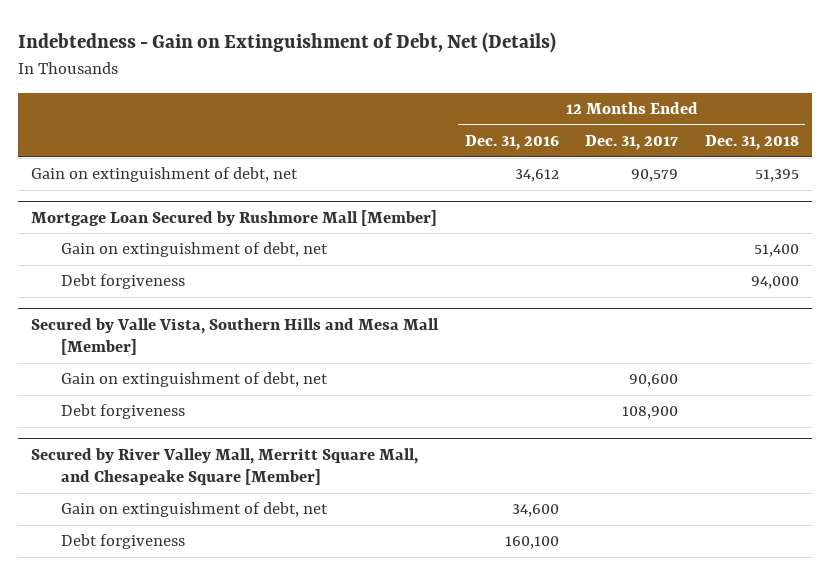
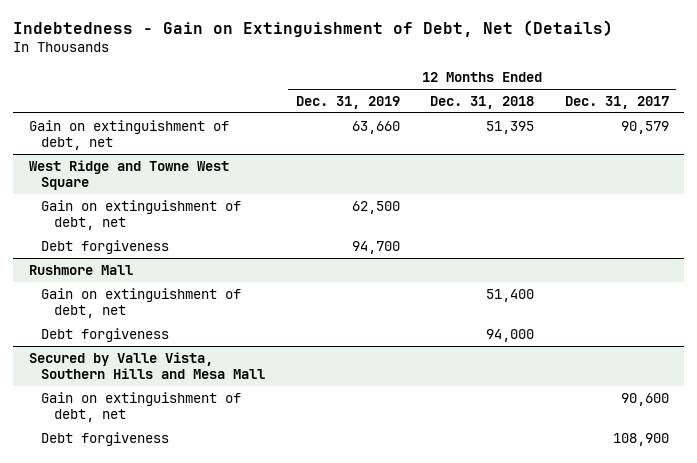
[464,135,559,151] Dec. 31, 2016 -> none
none -> [295,95,400,109] Dec. 31, 2019
none -> [28,159,229,191] West Ridge and Towne West Square
none -> [41,199,242,231] Gain on extinguishment of debt, net
none -> [41,239,170,254] Debt forgiveness
[31,209,438,226] Mortgage Loan Secured by Rushmore Mall [Member] -> [28,264,133,275] Rushmore Mall
[31,317,440,356] Secured by Valle Vista, Southern Hills and Mesa Mall [Member] -> [28,351,266,380] Secured by Valle Vista, Southern Hills and Mesa Mall
[31,447,419,486] Secured by River Valley Mall, Merritt Square Mall, and Chesapeake Square [Member] -> none
[61,502,329,518] Gain on extinguishment of debt, net -> none
[61,534,186,550] Debt forgiveness -> none

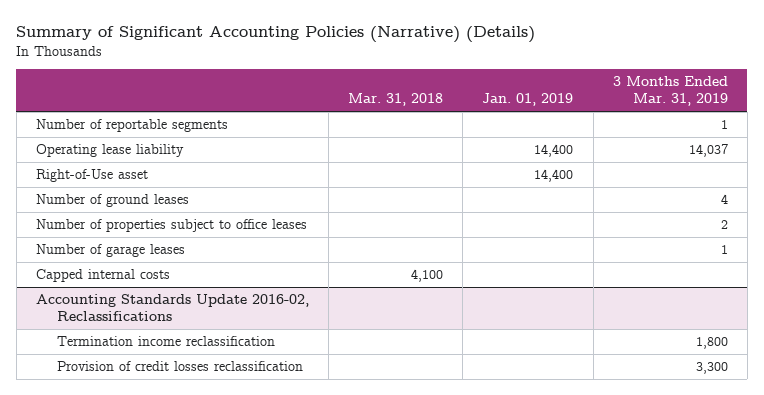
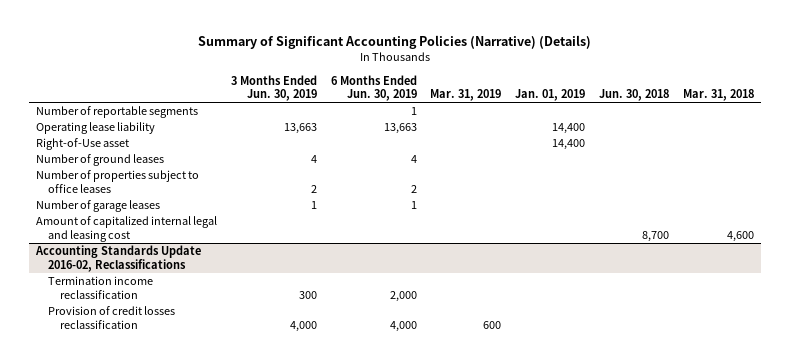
[612,76,728,107] 3 Months Ended Mar. 31, 2019 -> none
none -> [230,74,317,102] 3 Months Ended Jun. 30, 2019
none -> [330,74,417,102] 6 Months Ended Jun. 30, 2019
none -> [430,89,502,102] Mar. 31, 2019
none -> [598,89,669,102] Jun. 30, 2018
[35,269,170,283] Capped internal costs -> [36,216,218,242] Amount of capitalized internal legal and leasing cost
[411,269,444,283] 4,100 -> [726,230,754,242] 4,600

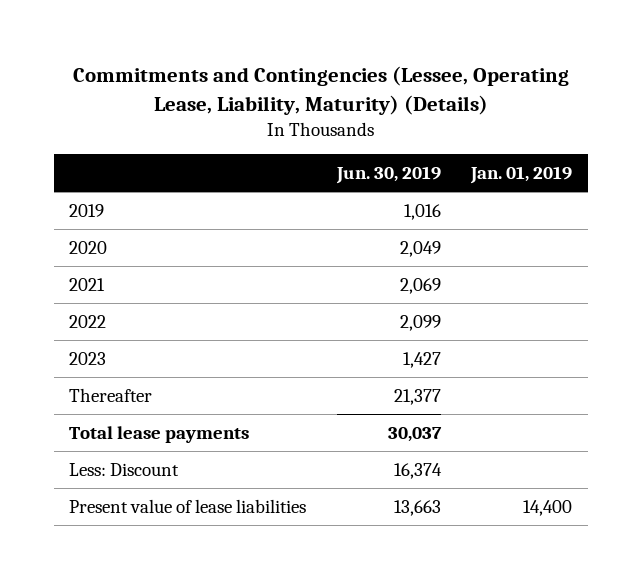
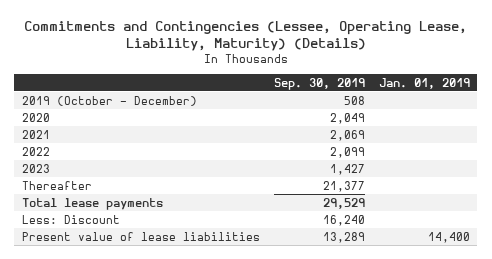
[335,165,441,184] Jun. 30, 2019 -> none
none -> [273,77,365,90] Sep. 30, 2019
[69,203,105,217] 2019 -> [21,95,197,106] 2019 (October - December)

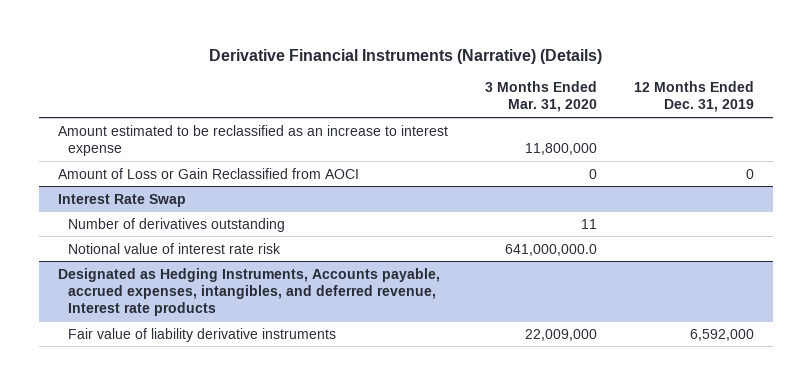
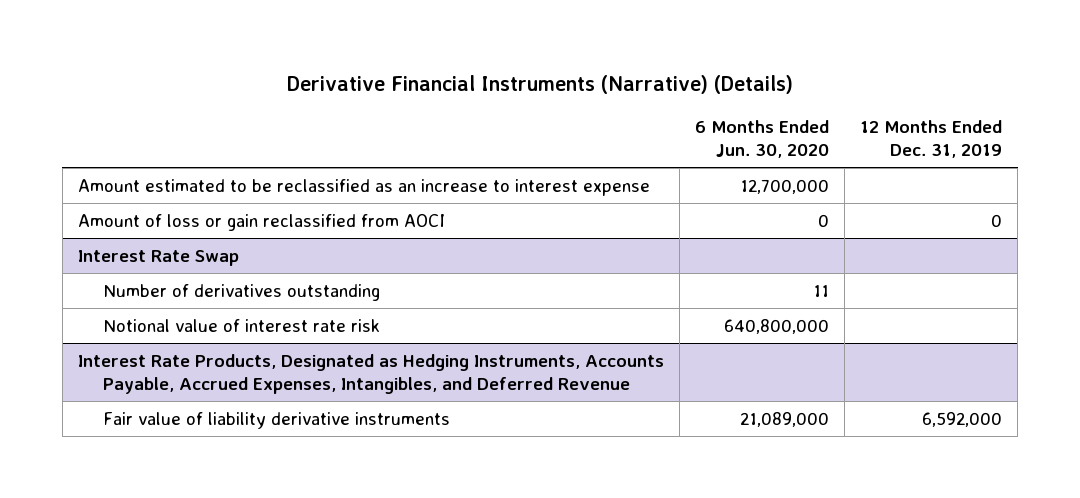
[484,81,597,113] 3 Months Ended Mar. 31, 2020 -> none
none -> [695,119,830,159] 6 Months Ended Jun. 30, 2020
[57,167,359,179] Amount of Loss or Gain Reclassified from AOCI -> [77,213,445,231] Amount of loss or gain reclassified from AOCI
[57,267,440,316] Designated as Hedging Instruments, Accounts payable, accrued expenses, intangibles, and deferred revenue, Interest rate products -> [77,353,664,395] Interest Rate Products, Designated as Hedging Instruments, Accounts Payable, Accrued Expenses, Intangibles, and Deferred Revenue

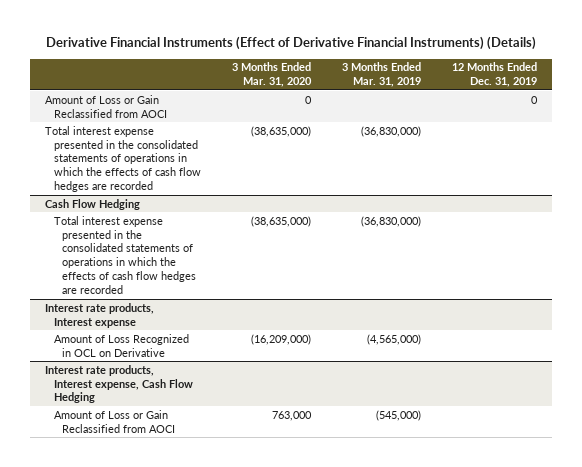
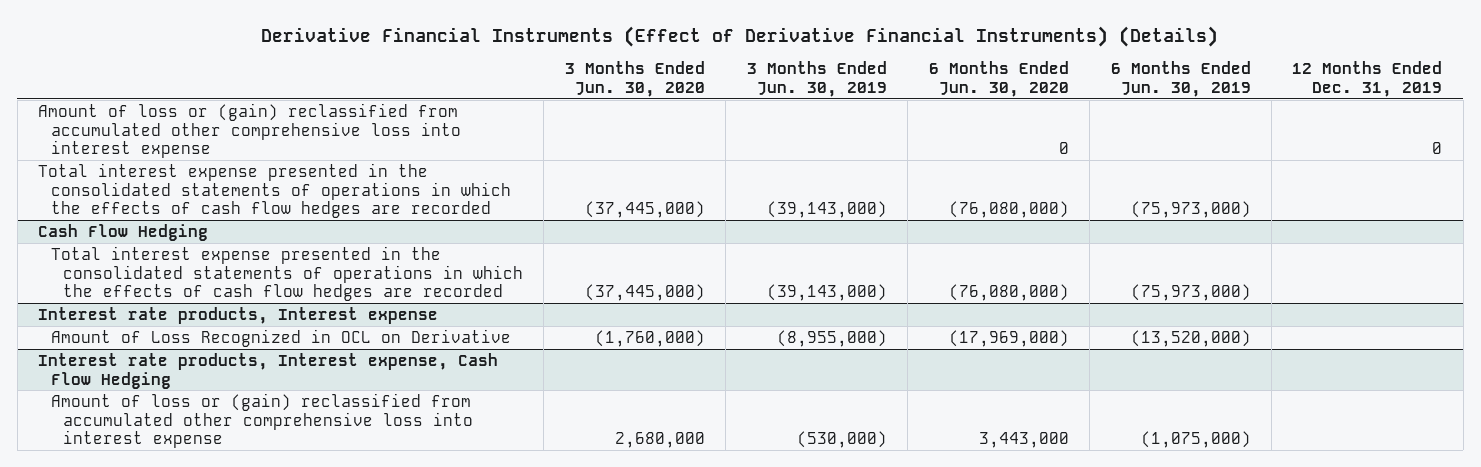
[231,62,312,88] 3 Months Ended Mar. 31, 2020 -> none
[341,62,421,88] 3 Months Ended Mar. 31, 2019 -> none
none -> [564,61,705,97] 3 Months Ended Jun. 30, 2020
none -> [746,61,887,97] 3 Months Ended Jun. 30, 2019
none -> [928,61,1069,97] 6 Months Ended Jun. 30, 2020
none -> [1110,61,1251,97] 6 Months Ended Jun. 30, 2019
[45,94,167,118] Amount of Loss or Gain Reclassified from AOCI -> [38,102,461,159] Amount of loss or (gain) reclassified from accumulated other comprehensive loss into interest expense
[53,409,176,433] Amount of Loss or Gain Reclassified from AOCI -> [50,392,474,449] Amount of loss or (gain) reclassified from accumulated other comprehensive loss into interest expense

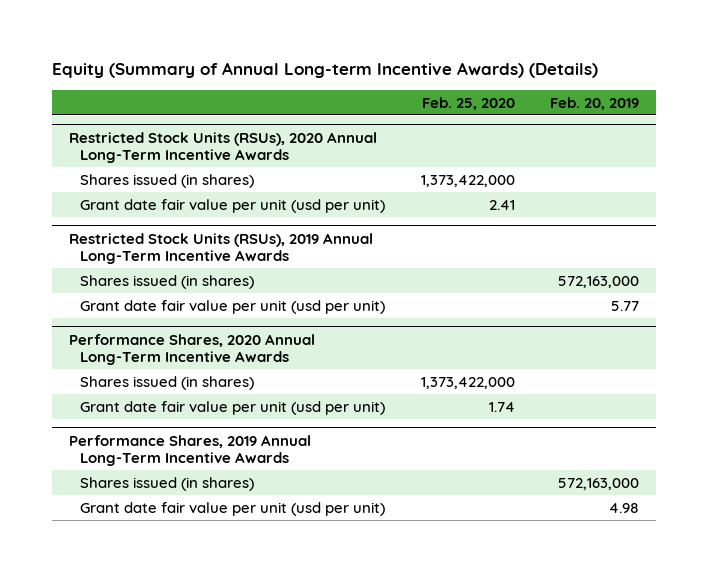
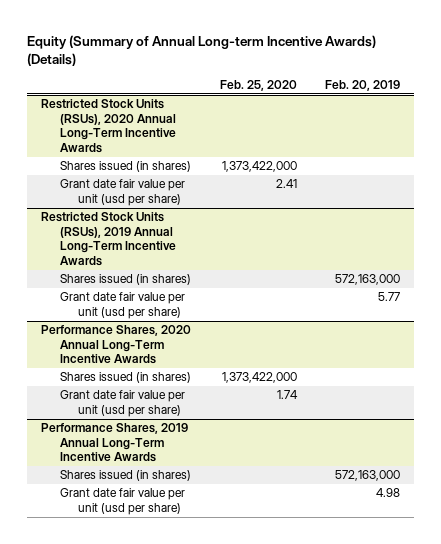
[80,198,386,213] Grant date fair value per unit (usd per unit) -> [59,179,185,206] Grant date fair value per unit (usd per share)
[80,299,386,314] Grant date fair value per unit (usd per unit) -> [59,292,185,319] Grant date fair value per unit (usd per share)
[80,400,386,415] Grant date fair value per unit (usd per unit) -> [59,390,185,417] Grant date fair value per unit (usd per share)
[80,501,386,516] Grant date fair value per unit (usd per unit) -> [59,488,185,515] Grant date fair value per unit (usd per share)

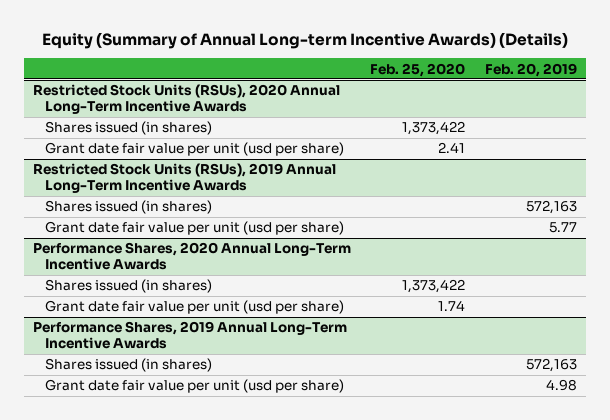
[221,161,297,173] 1,373,422,000 -> [402,121,466,136] 1,373,422
[334,274,400,286] 572,163,000 -> [525,200,577,215] 572,163
[221,372,297,384] 1,373,422,000 -> [402,279,466,294] 1,373,422
[334,470,400,482] 572,163,000 -> [525,358,577,373] 572,163

